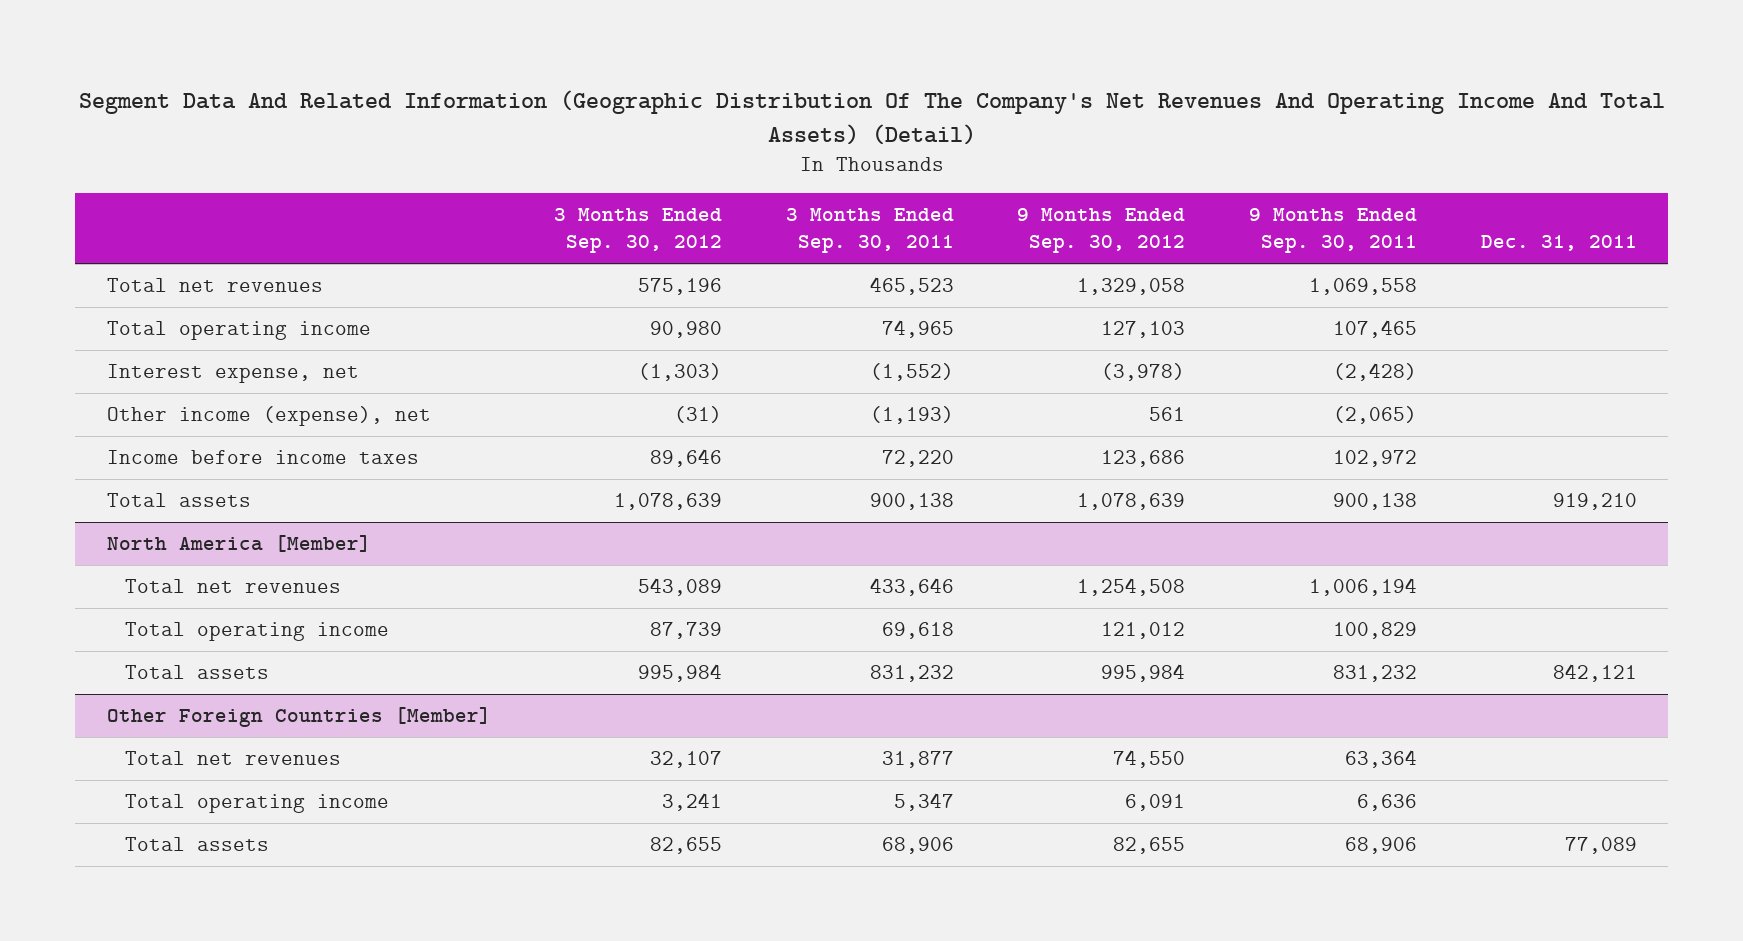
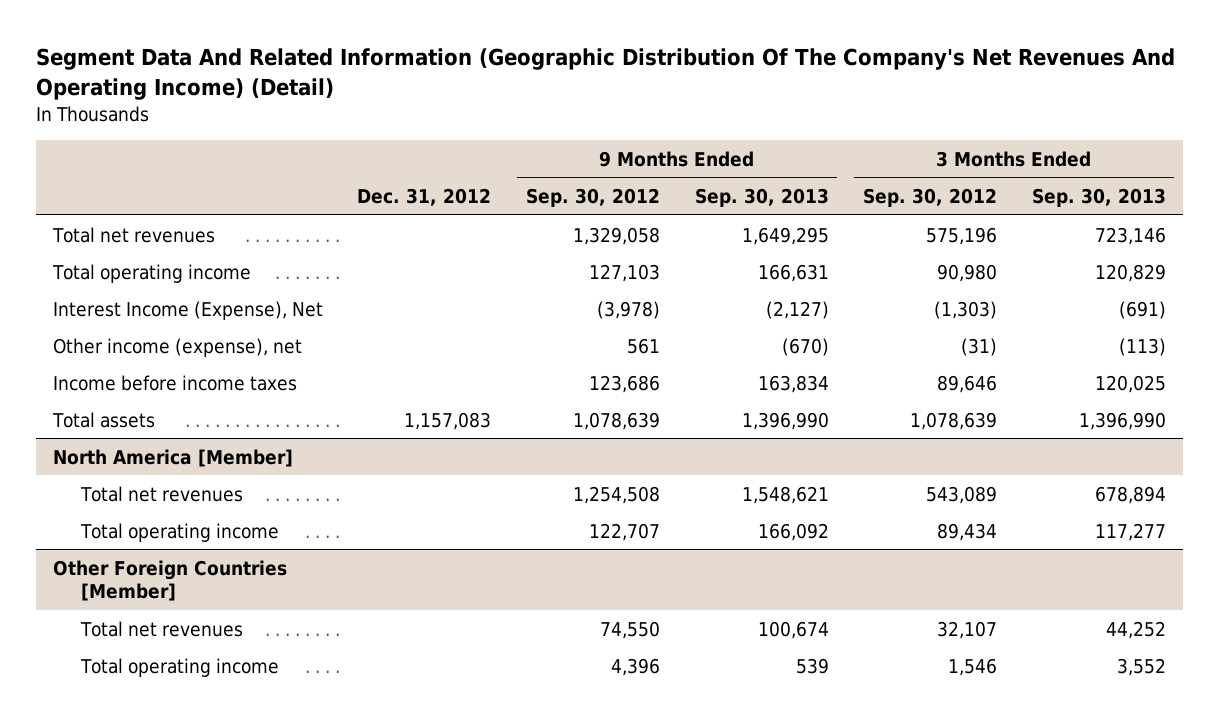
[78,90,1665,145] Segment Data And Related Information (Geographic Distribution Of The Company's Net Revenues And Operating Income And Total Assets) (Detail) -> [35,48,1175,101] Segment Data And Related Information (Geographic Distribution Of The Company's Net Revenues And Operating Income) (Detail)
[785,208,954,254] 3 Months Ended Sep. 30, 2011 -> none
[1248,208,1417,254] 9 Months Ended Sep. 30, 2011 -> none
[1480,235,1637,252] Dec. 31, 2011 -> none
none -> [357,188,492,207] Dec. 31, 2012
none -> [694,188,829,208] Sep. 30, 2013
none -> [1031,188,1166,208] Sep. 30, 2013
[106,364,359,384] Interest expense, net -> [52,300,323,320] Interest Income (Expense), Net
[124,665,269,680] Total assets -> none
[650,622,723,640] 87,739 -> [937,522,998,541] 89,434
[1101,622,1186,640] 121,012 -> [589,522,661,541] 122,707
[124,837,269,852] Total assets -> none
[662,793,723,812] 3,241 -> [948,657,998,676] 1,546
[1125,794,1186,812] 6,091 -> [611,657,661,676] 4,396

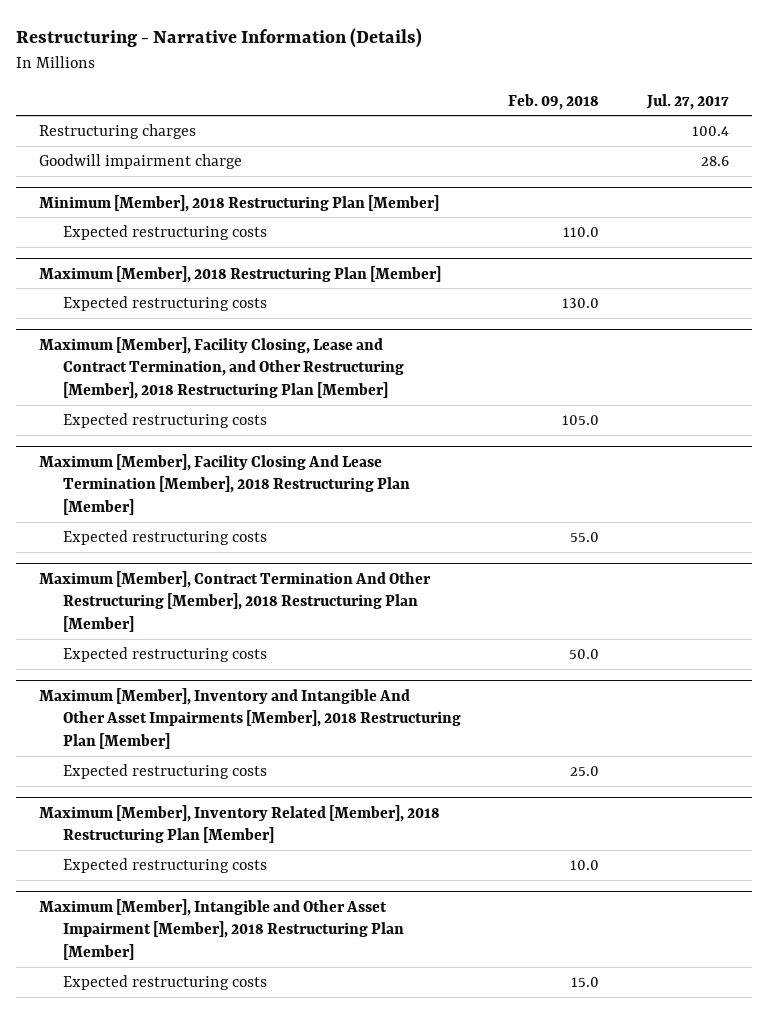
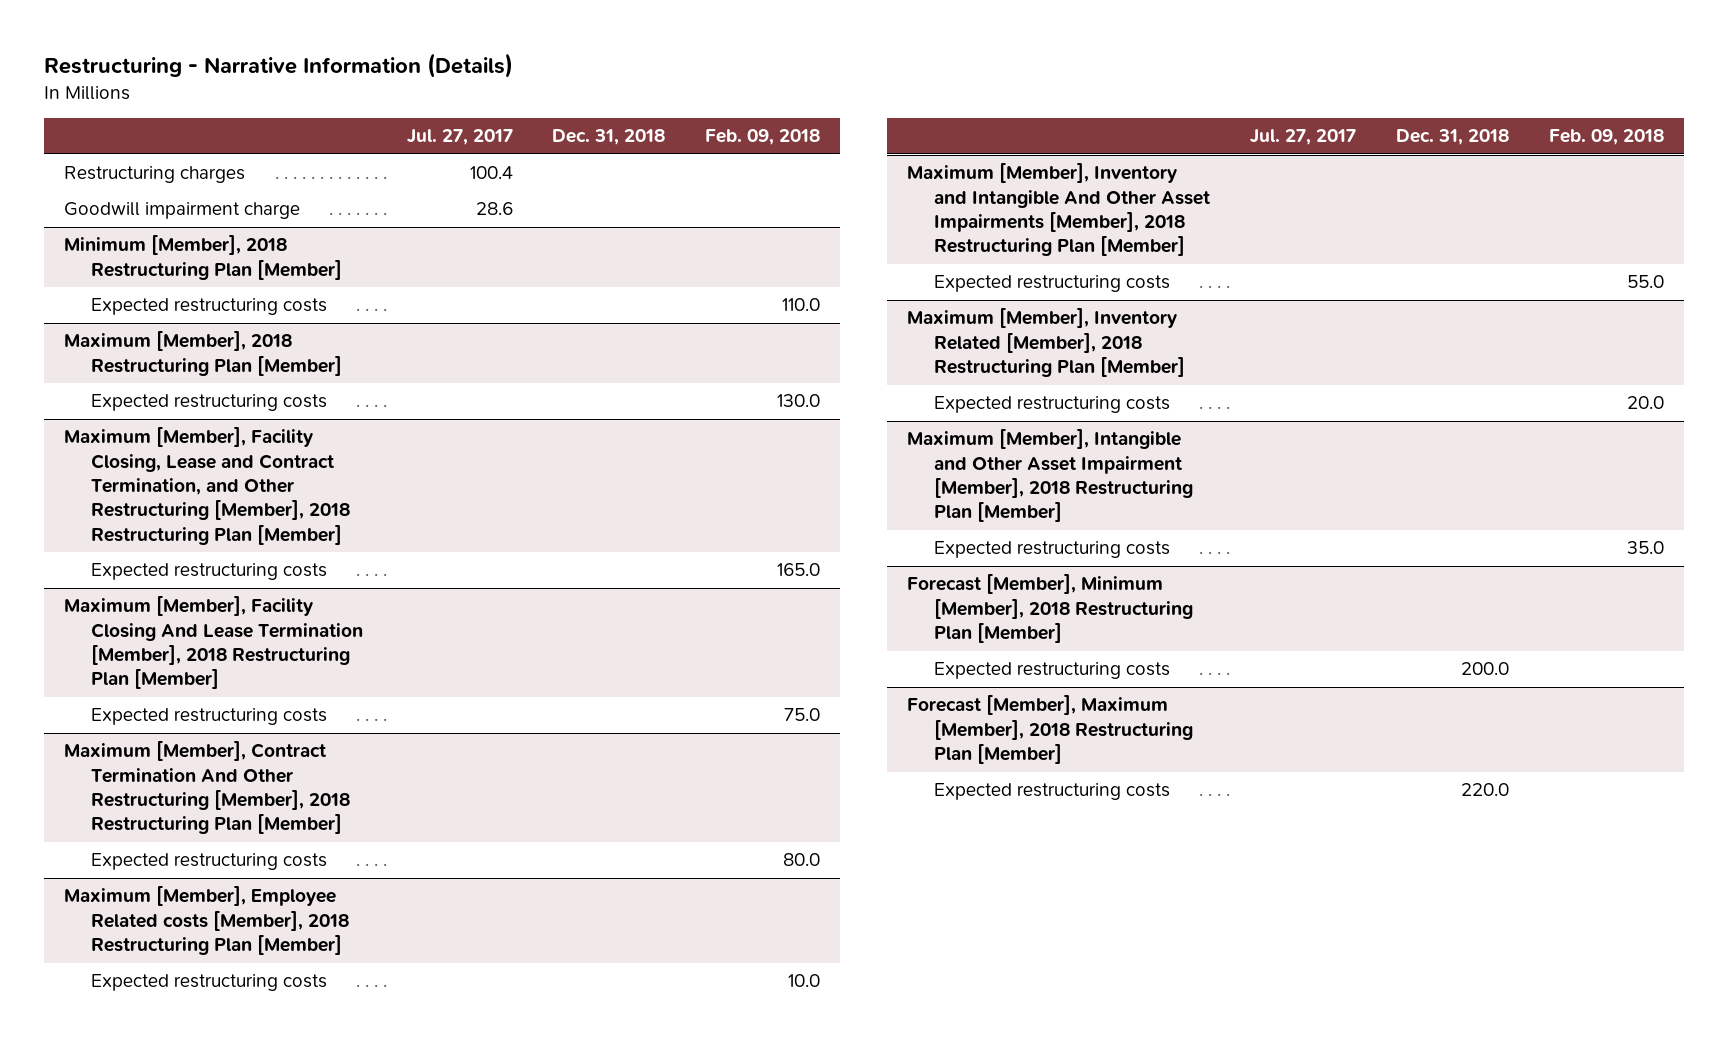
none -> [552,128,666,145] Dec. 31, 2018
[562,415,600,426] 105.0 -> [777,563,821,577] 165.0
[570,532,600,543] 55.0 -> [784,708,821,722] 75.0
[569,649,600,660] 50.0 -> [783,853,821,867] 80.0
none -> [63,886,349,956] Maximum [Member], Employee Related costs [Member], 2018 Restructuring Plan [Member]
none -> [90,974,327,992] Expected restructuring costs
[570,766,600,777] 25.0 -> [1626,275,1664,289] 55.0
[570,860,600,871] 10.0 -> [1626,396,1664,410] 20.0
[571,977,600,988] 15.0 -> [1626,541,1664,555] 35.0
none -> [907,574,1194,644] Forecast [Member], Minimum [Member], 2018 Restructuring Plan [Member]
none -> [934,662,1171,680] Expected restructuring costs
none -> [907,695,1194,765] Forecast [Member], Maximum [Member], 2018 Restructuring Plan [Member]
none -> [934,783,1171,801] Expected restructuring costs

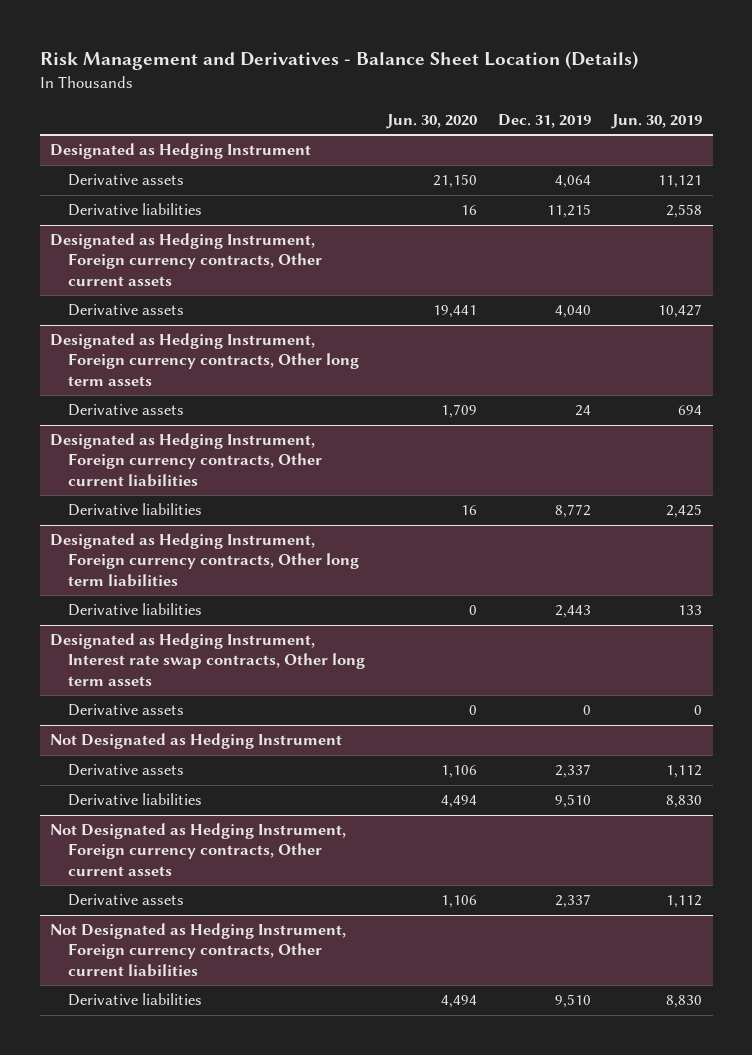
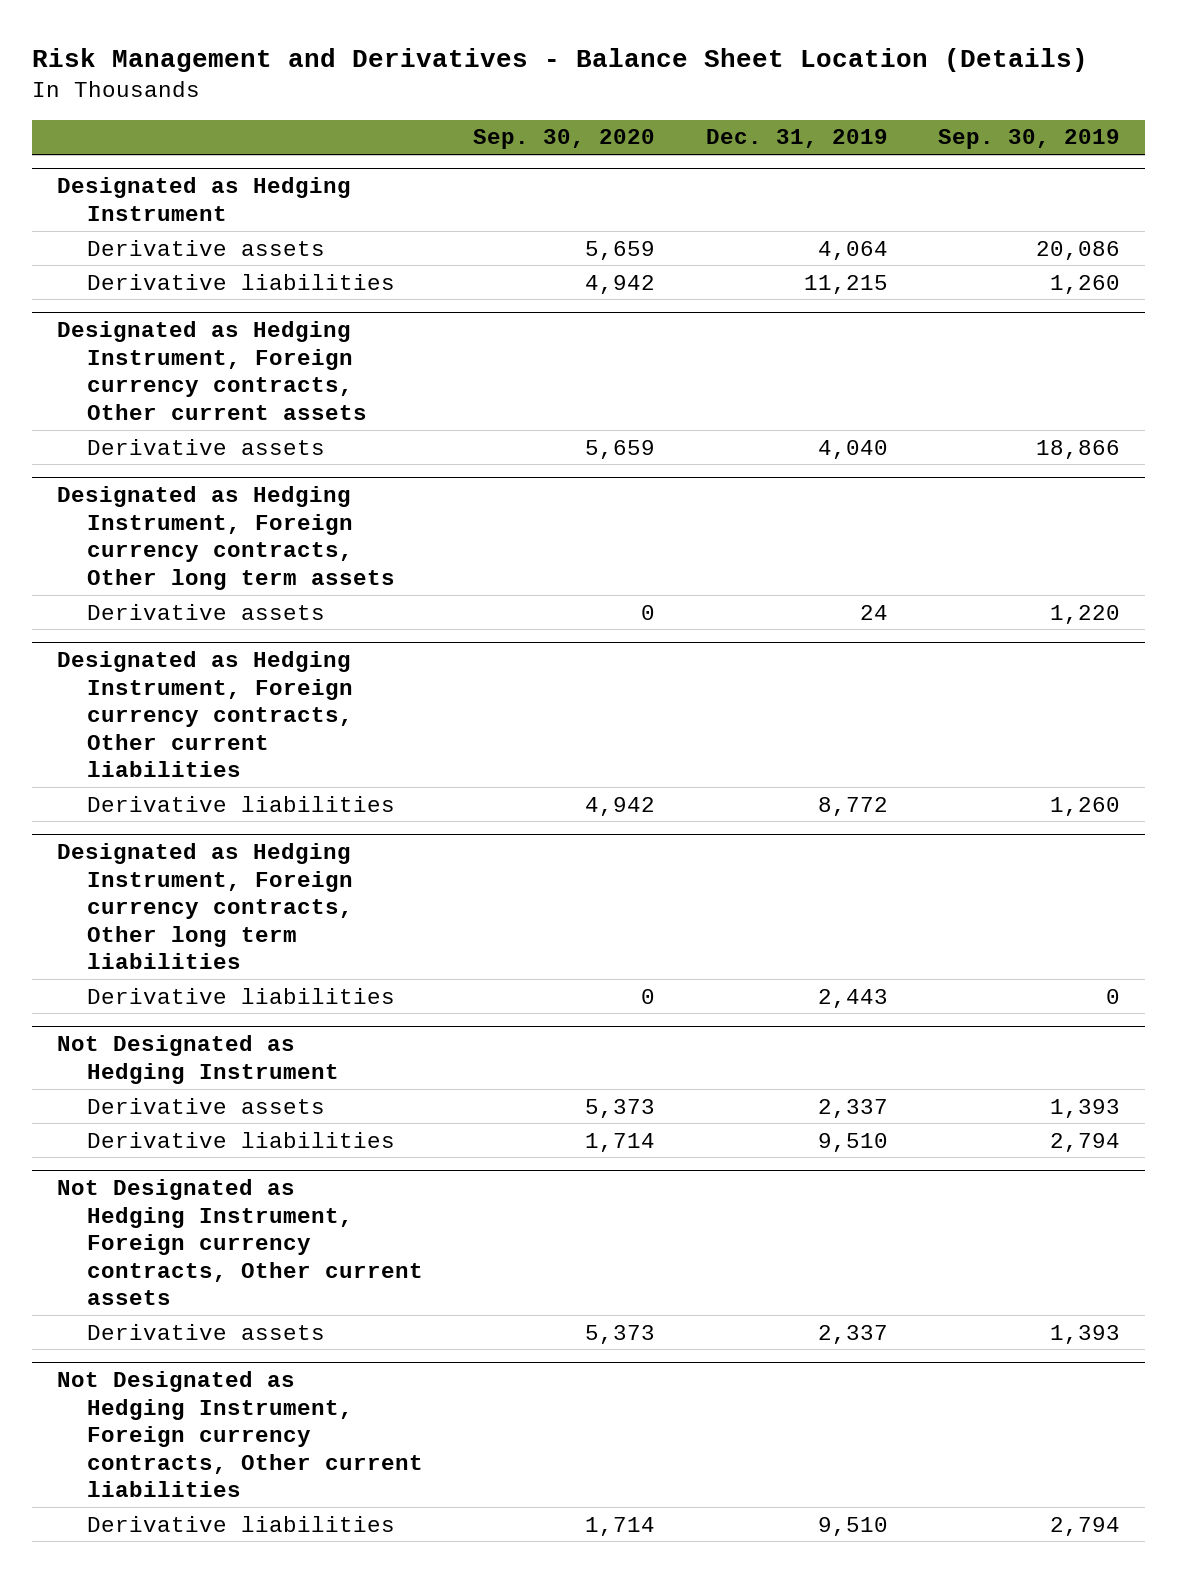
[385,113,477,129] Jun. 30, 2020 -> none
[611,113,703,129] Jun. 30, 2019 -> none
none -> [473,129,656,150] Sep. 30, 2020
none -> [937,129,1120,150] Sep. 30, 2019
[50,633,366,686] Designated as Hedging Instrument, Interest rate swap contracts, Other long term assets -> none
[68,704,185,717] Derivative assets -> none

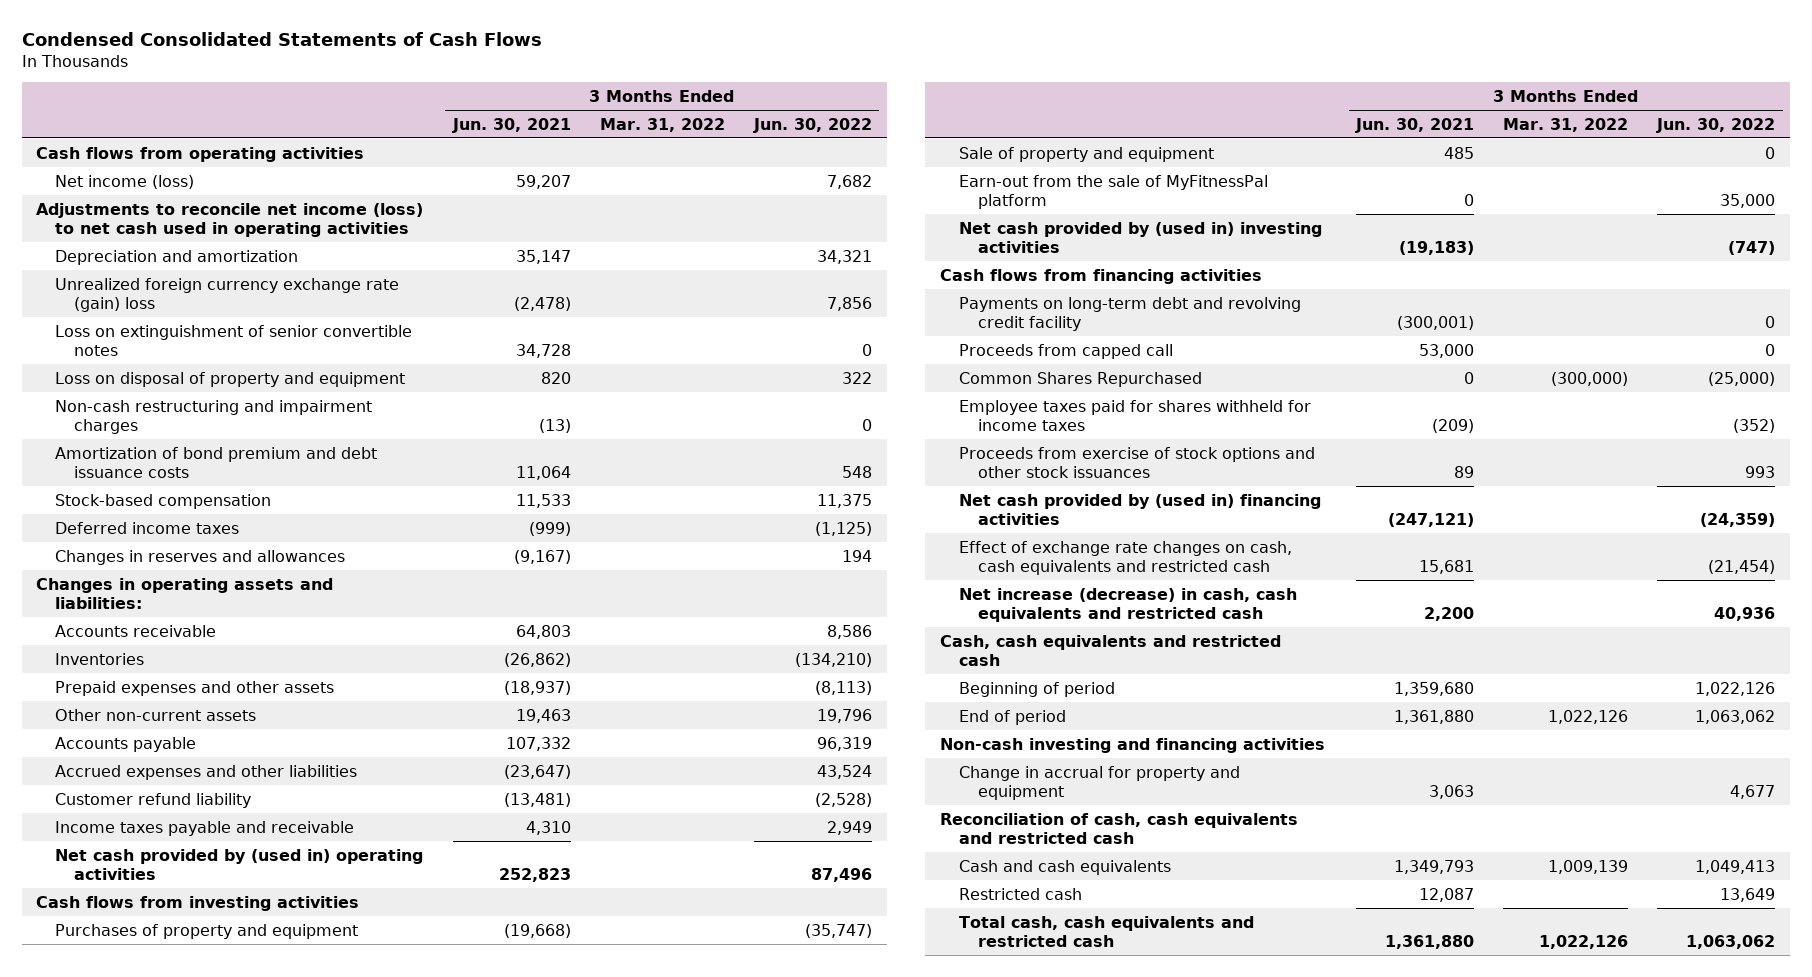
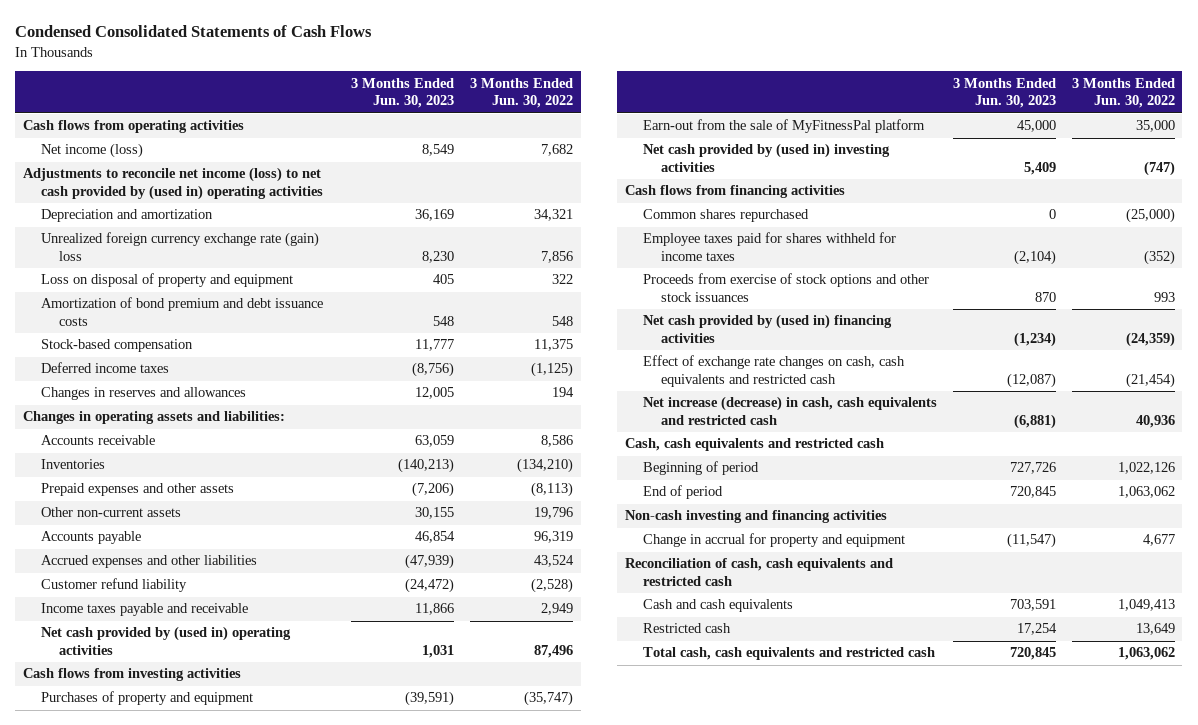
[451,117,571,133] Jun. 30, 2021 -> none
[599,117,725,132] Mar. 31, 2022 -> none
none -> [350,77,454,109] 3 Months Ended Jun. 30, 2023
[36,202,424,237] Adjustments to reconcile net income (loss) to net cash used in operating activities -> [22,167,324,201] Adjustments to reconcile net income (loss) to net cash provided by (used in) operating activities
[55,324,413,356] Loss on extinguishment of senior convertible notes -> none
[55,399,373,434] Non-cash restructuring and impairment charges -> none
[958,146,1214,162] Sale of property and equipment -> none
[958,296,1301,331] Payments on long-term debt and revolving credit facility -> none
[958,343,1173,359] Proceeds from capped call -> none
[958,371,1202,387] Common Shares Repurchased -> [642,209,809,223] Common shares repurchased

